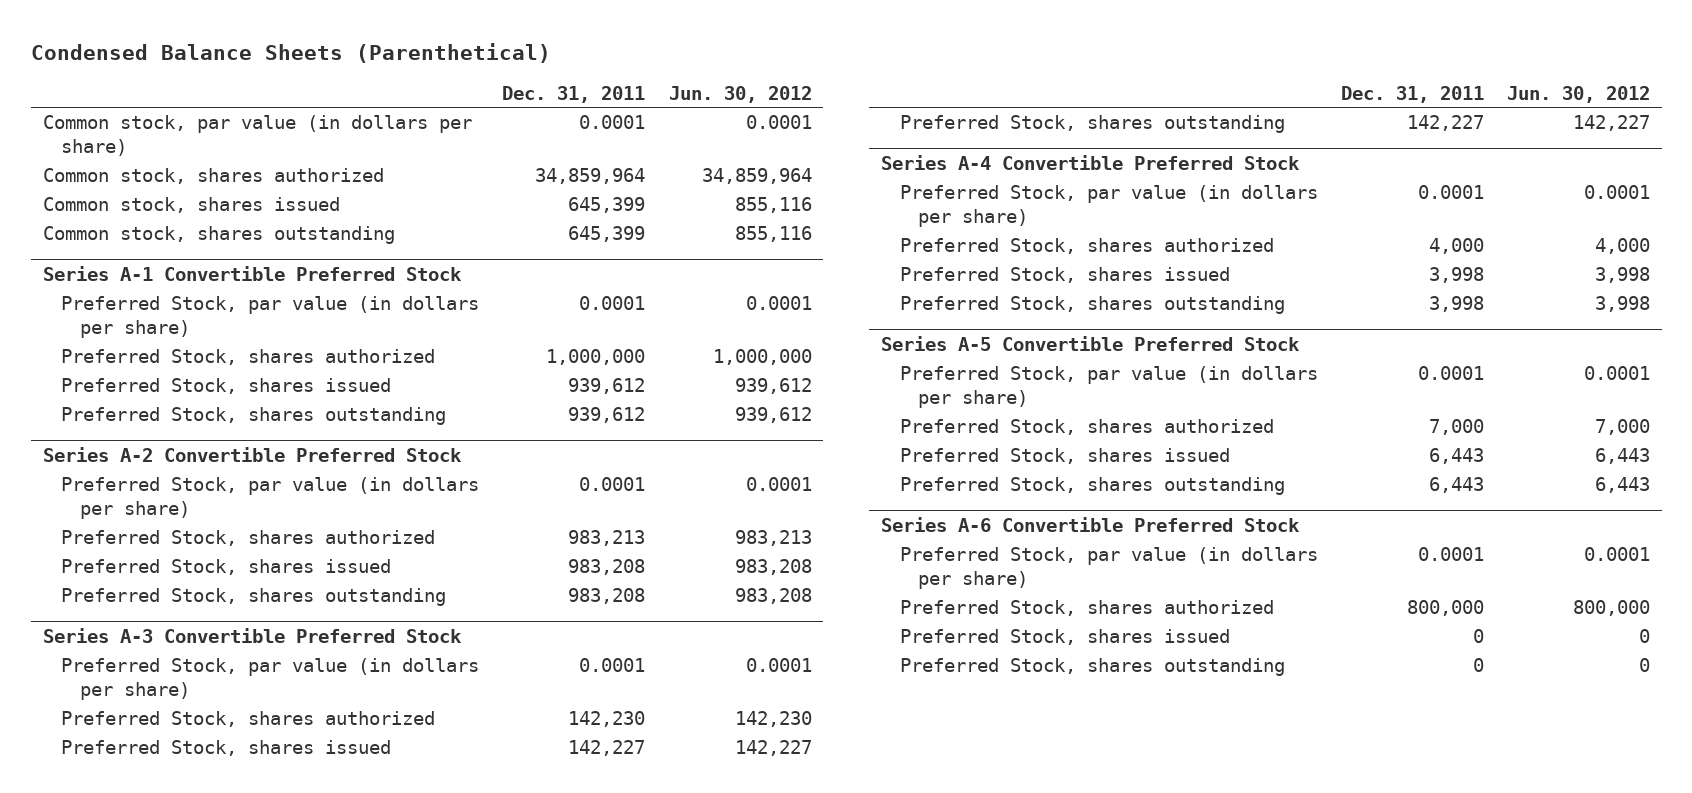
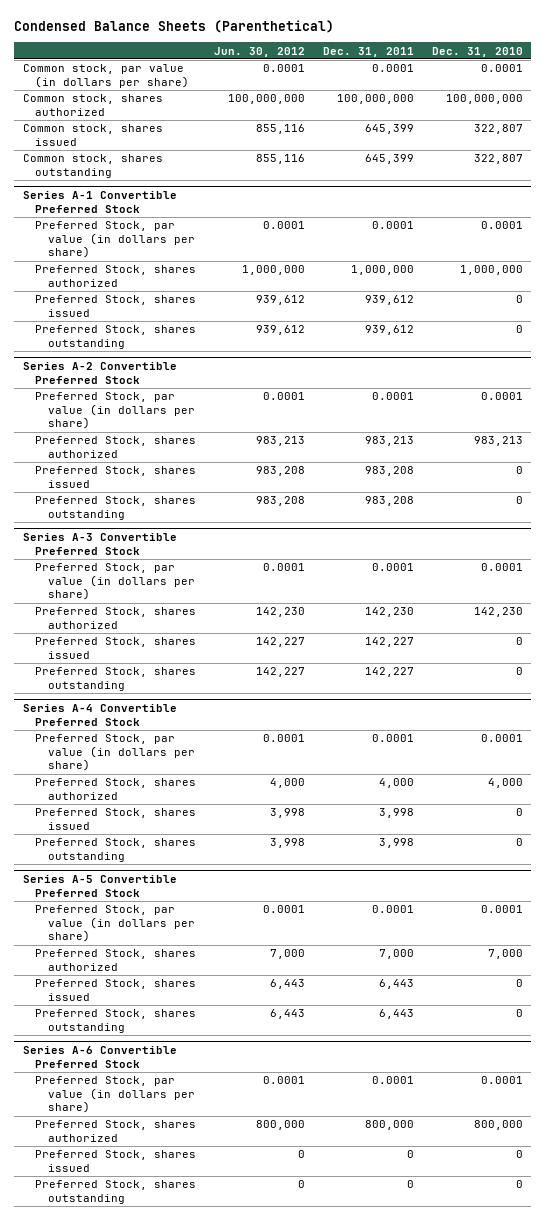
none -> [431,46,523,57] Dec. 31, 2010
[535,168,646,185] 34,859,964 -> [336,94,414,105] 100,000,000
[701,168,812,185] 34,859,964 -> [228,94,306,105] 100,000,000

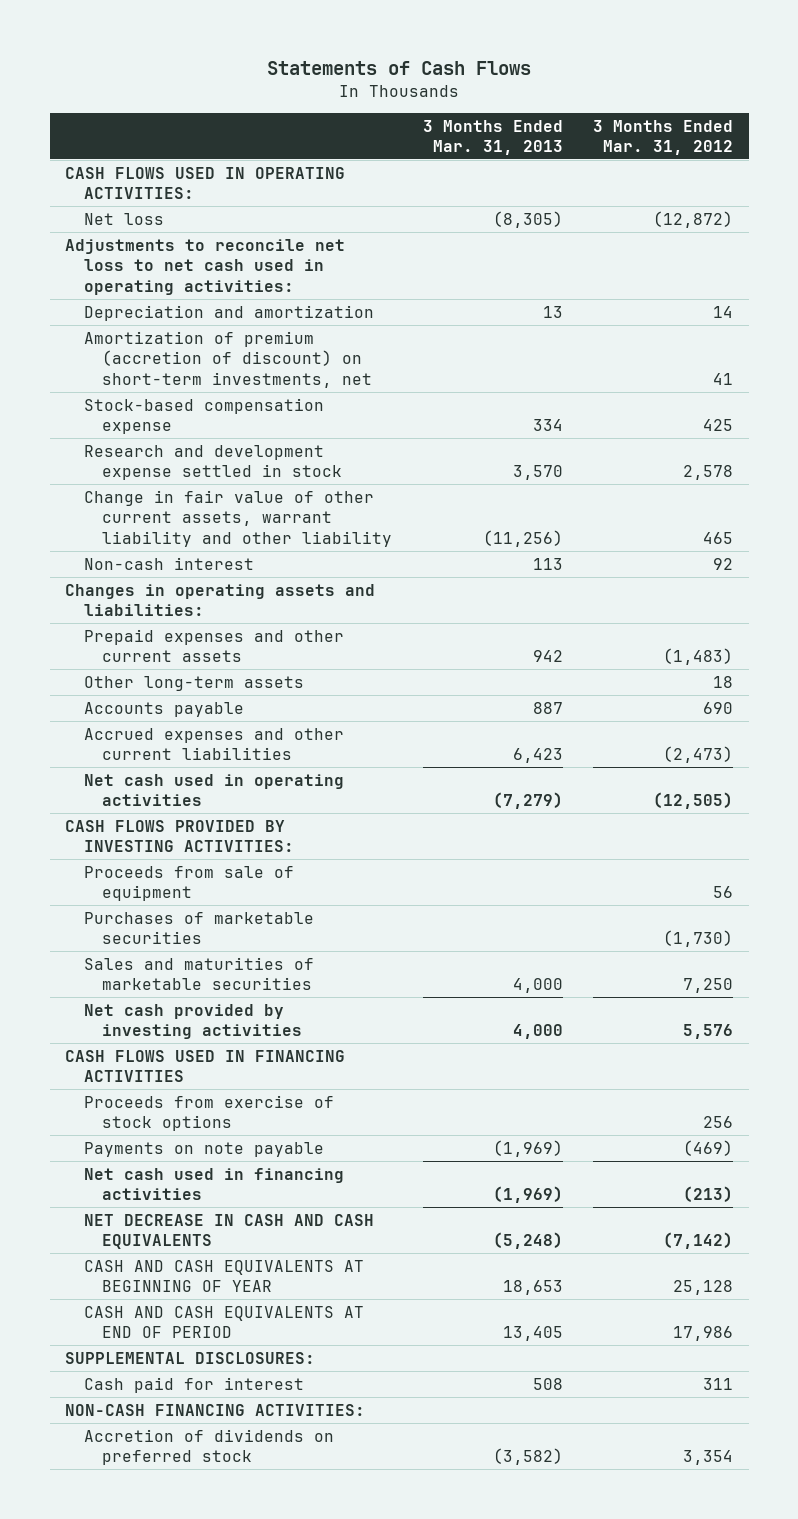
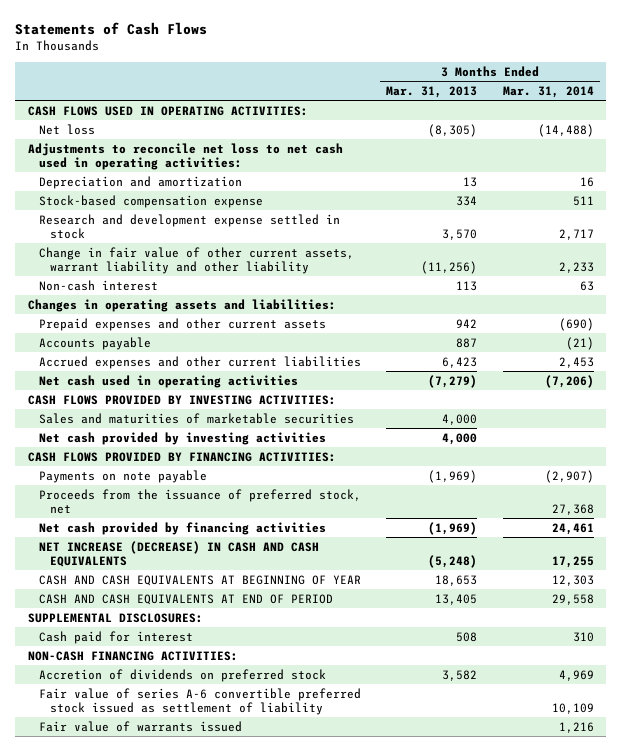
[593,119,734,156] 3 Months Ended Mar. 31, 2012 -> none
none -> [502,86,594,99] Mar. 31, 2014
[83,330,373,388] Amortization of premium (accretion of discount) on short-term investments, net -> none
[83,675,304,691] Other long-term assets -> none
[83,865,294,902] Proceeds from sale of equipment -> none
[83,911,314,945] Purchases of marketable securities -> none
[83,1094,334,1132] Proceeds from exercise of stock options -> none
[65,1049,346,1083] CASH FLOWS USED IN FINANCING ACTIVITIES -> [27,451,336,462] CASH FLOWS PROVIDED BY FINANCING ACTIVITIES:
none -> [39,488,362,515] Proceeds from the issuance of preferred stock, net
[83,1167,344,1201] Net cash used in financing activities -> [39,521,327,535] Net cash provided by financing activities
[83,1213,374,1250] NET DECREASE IN CASH AND CASH EQUIVALENTS -> [39,540,320,568] NET INCREASE (DECREASE) IN CASH AND CASH EQUIVALENTS
[492,1448,563,1466] (3,582) -> [442,669,478,681] 3,582
none -> [39,687,362,716] Fair value of series A-6 convertible preferred stock issued as settlement of liability
none -> [39,720,243,732] Fair value of warrants issued

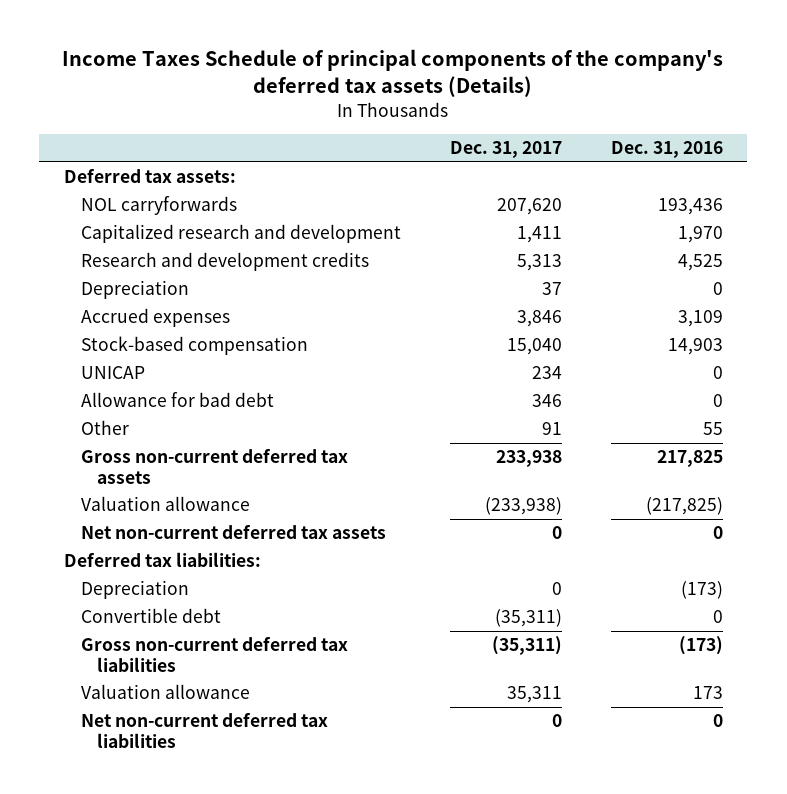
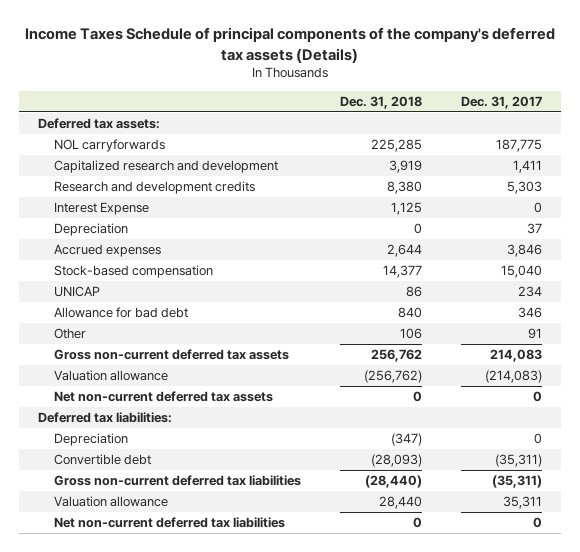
[610,141,723,159] Dec. 31, 2016 -> none
none -> [340,95,423,109] Dec. 31, 2018
[496,198,562,216] 207,620 -> [495,139,542,153] 187,775
[516,254,562,272] 5,313 -> [506,181,542,195] 5,303
none -> [54,202,150,216] Interest Expense
[495,450,562,468] 233,938 -> [489,349,542,363] 214,083
[484,497,562,516] (233,938) -> [484,370,542,384] (214,083)

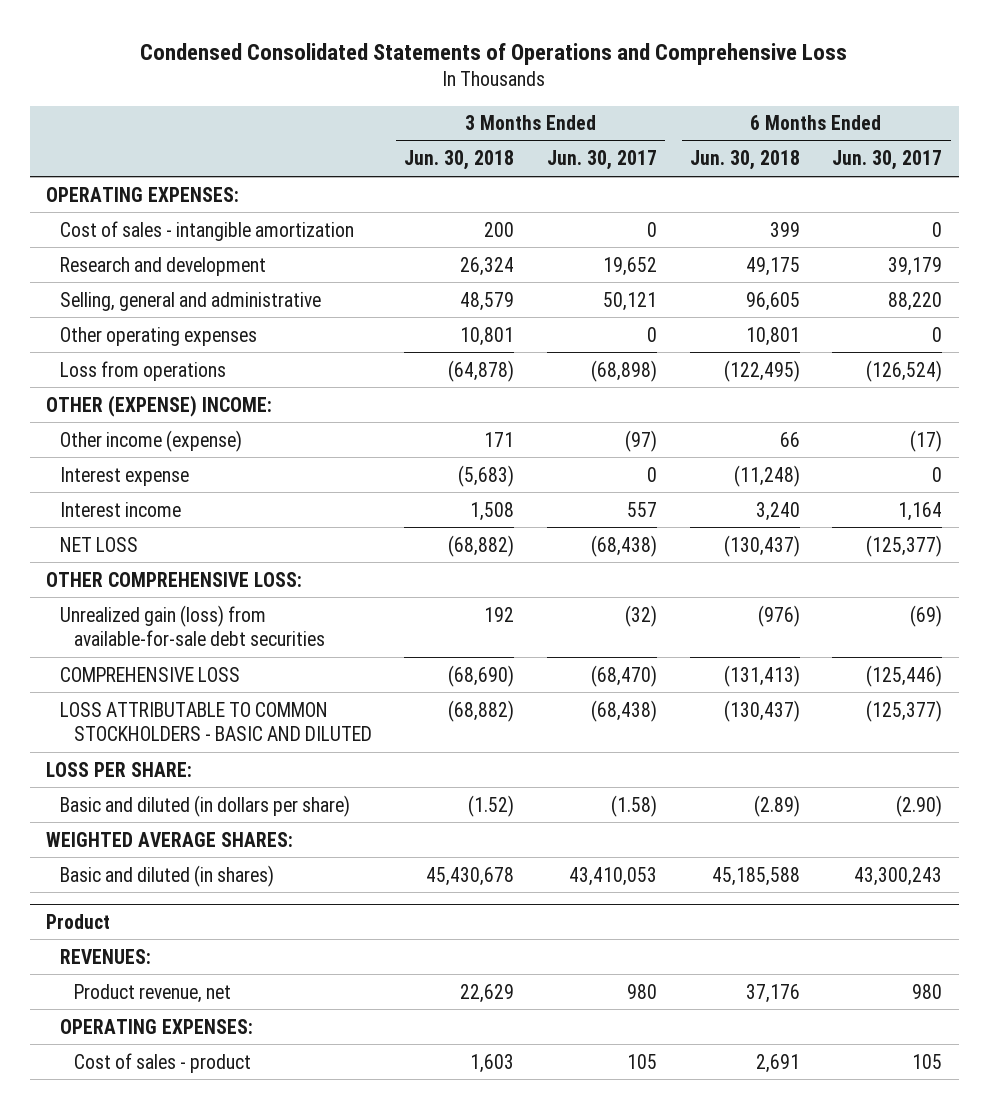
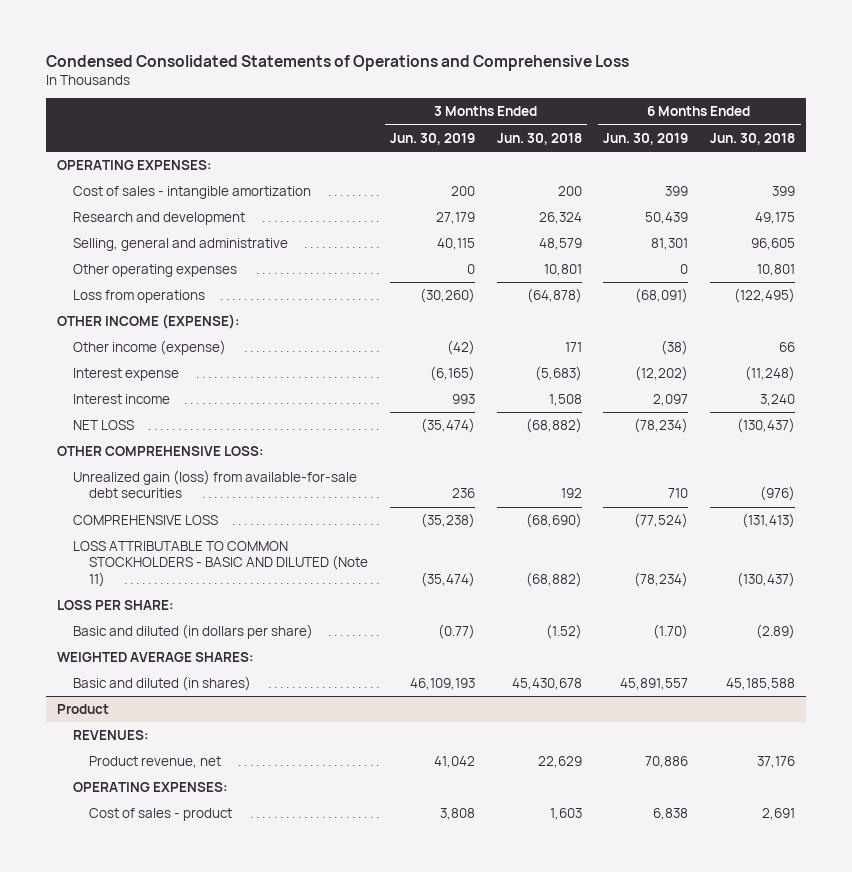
[547,150,658,171] Jun. 30, 2017 -> none
[832,150,943,171] Jun. 30, 2017 -> none
none -> [389,132,475,145] Jun. 30, 2019
none -> [603,132,689,145] Jun. 30, 2019
[46,394,273,417] OTHER (EXPENSE) INCOME: -> [56,314,240,330] OTHER INCOME (EXPENSE):
[59,701,372,741] LOSS ATTRIBUTABLE TO COMMON STOCKHOLDERS - BASIC AND DILUTED -> [72,541,369,587] LOSS ATTRIBUTABLE TO COMMON STOCKHOLDERS - BASIC AND DILUTED (Note 11)

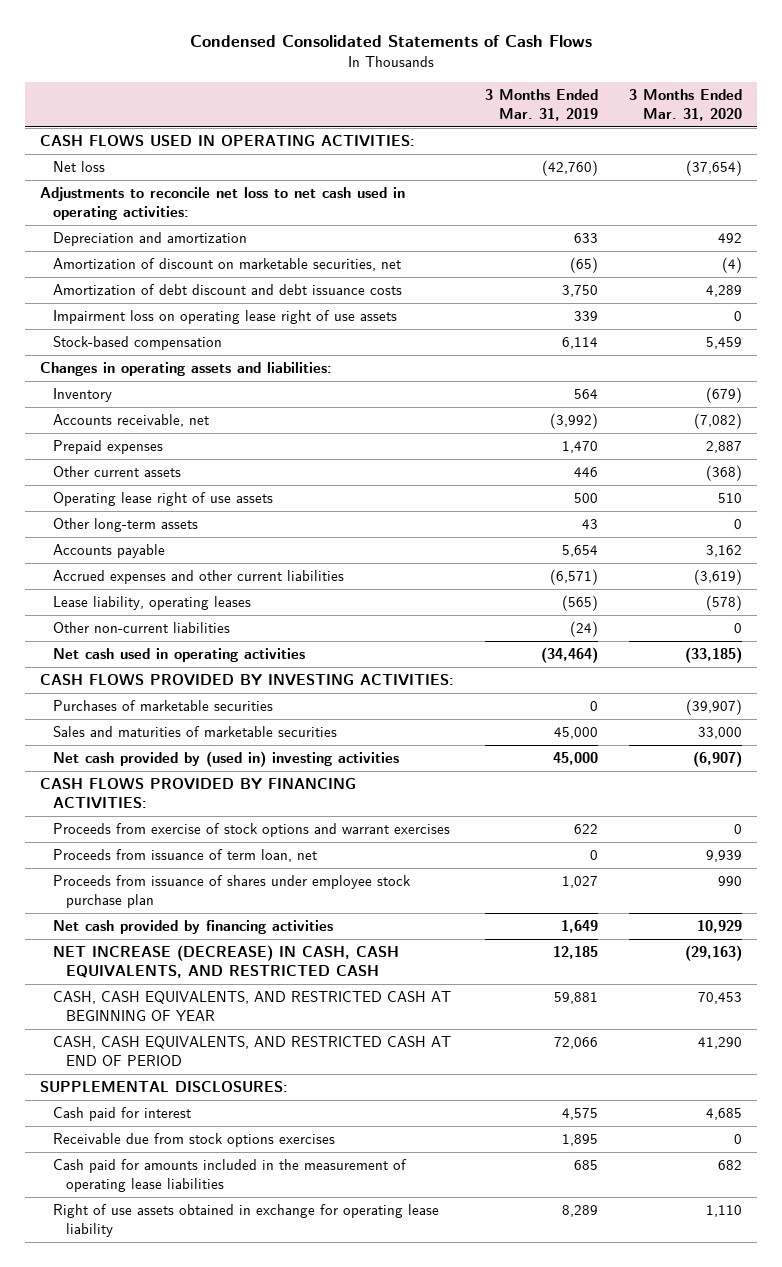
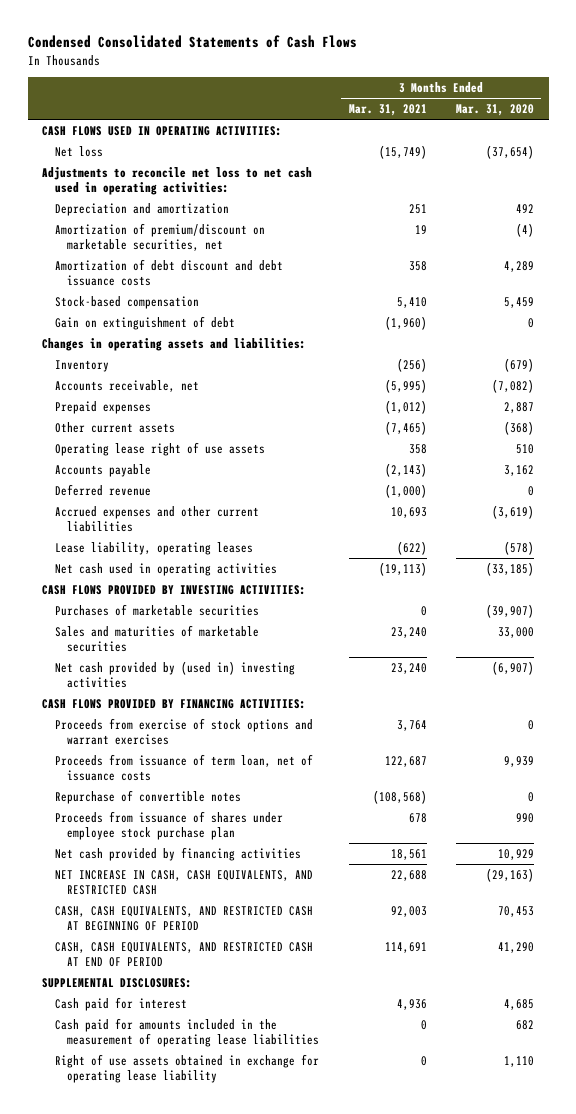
[484,88,598,121] 3 Months Ended Mar. 31, 2019 -> none
none -> [348,104,427,117] Mar. 31, 2021
[52,258,401,272] Amortization of discount on marketable securities, net -> [54,222,265,251] Amortization of premium/discount on marketable securities, net
[52,310,397,325] Impairment loss on operating lease right of use assets -> none
none -> [54,315,235,330] Gain on extinguishment of debt
[52,518,198,533] Other long-term assets -> none
none -> [54,483,151,496] Deferred revenue
[52,622,230,634] Other non-current liabilities -> none
[52,849,317,863] Proceeds from issuance of term loan, net -> [54,753,313,781] Proceeds from issuance of term loan, net of issuance costs
none -> [54,789,241,804] Repurchase of convertible notes
[52,945,399,978] NET INCREASE (DECREASE) IN CASH, CASH EQUIVALENTS, AND RESTRICTED CASH -> [54,869,313,895] NET INCREASE IN CASH, CASH EQUIVALENTS, AND RESTRICTED CASH
[52,991,451,1021] CASH, CASH EQUIVALENTS, AND RESTRICTED CASH AT BEGINNING OF YEAR -> [54,905,313,931] CASH, CASH EQUIVALENTS, AND RESTRICTED CASH AT BEGINNING OF PERIOD
[52,1133,335,1148] Receivable due from stock options exercises -> none

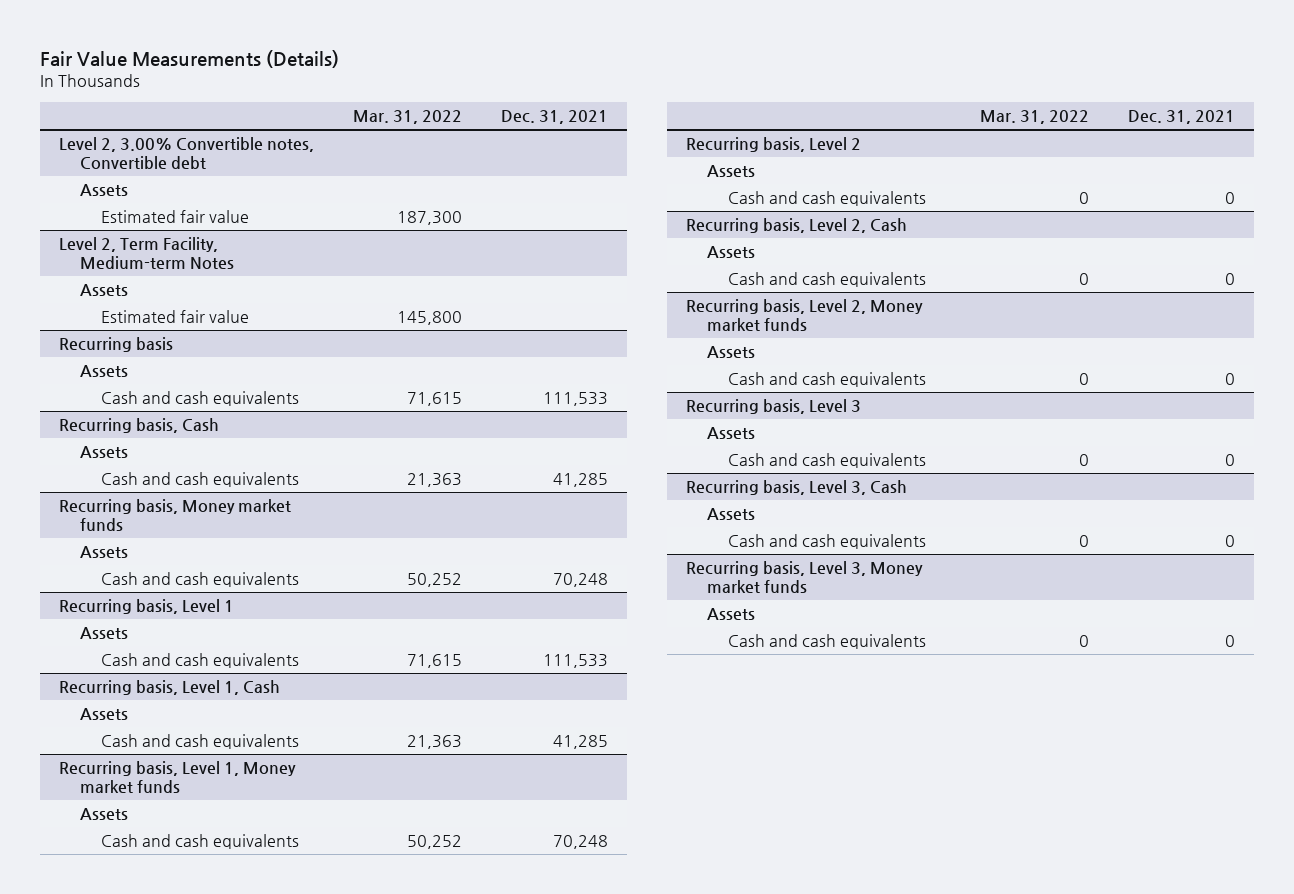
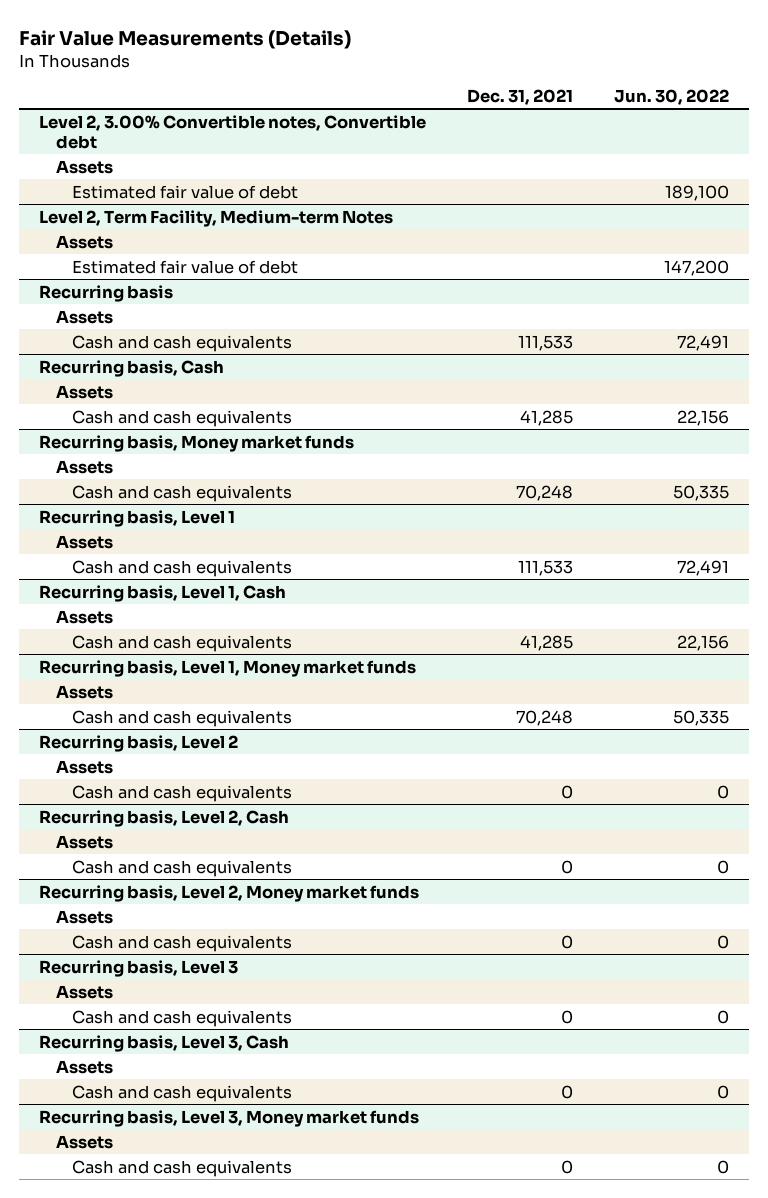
[352,110,462,125] Mar. 31, 2022 -> none
none -> [613,89,729,106] Jun. 30, 2022
[100,210,249,224] Estimated fair value -> [72,184,299,199] Estimated fair value of debt
[100,310,249,324] Estimated fair value -> [72,259,299,274] Estimated fair value of debt

